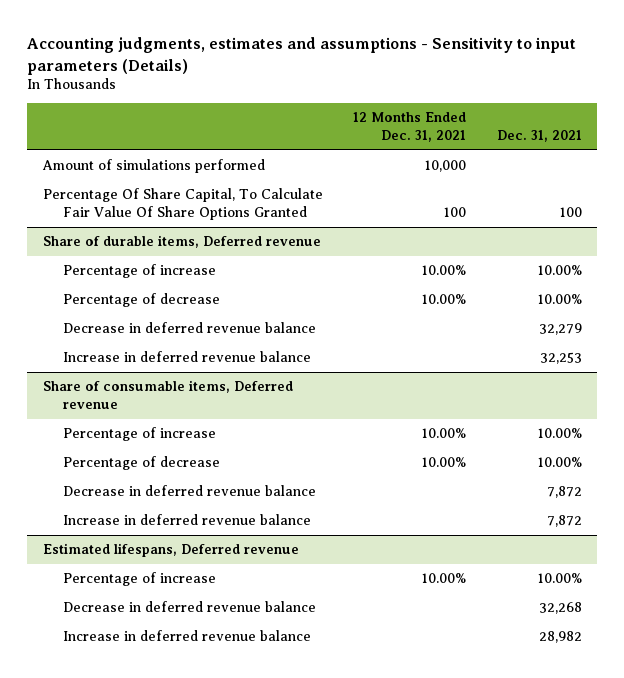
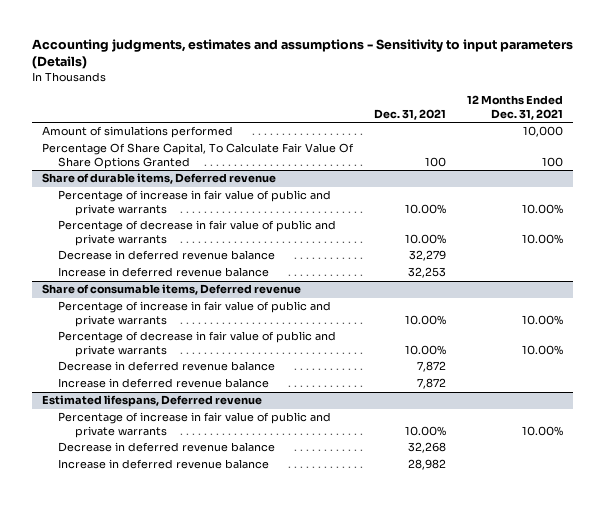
[62,264,216,279] Percentage of increase -> [58,190,332,216] Percentage of increase in fair value of public and private warrants
[62,293,220,308] Percentage of decrease -> [58,220,337,246] Percentage of decrease in fair value of public and private warrants
[62,427,216,442] Percentage of increase -> [58,301,332,327] Percentage of increase in fair value of public and private warrants
[62,456,220,471] Percentage of decrease -> [58,331,337,357] Percentage of decrease in fair value of public and private warrants
[62,572,216,587] Percentage of increase -> [58,412,332,438] Percentage of increase in fair value of public and private warrants

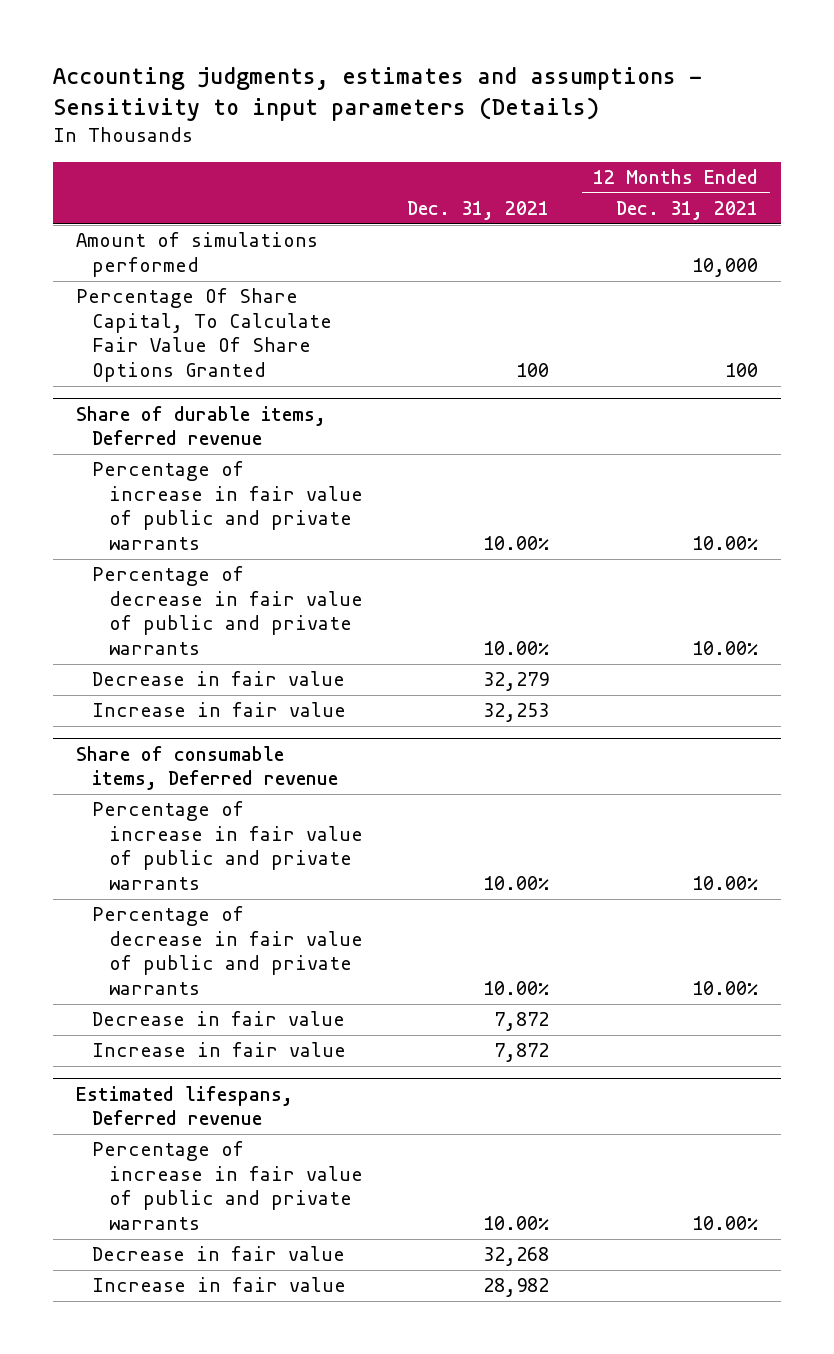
[58,250,276,261] Decrease in deferred revenue balance -> [92,671,346,687] Decrease in fair value
[58,267,270,278] Increase in deferred revenue balance -> [92,702,347,718] Increase in fair value
[58,361,276,372] Decrease in deferred revenue balance -> [92,1011,346,1027] Decrease in fair value
[58,378,270,389] Increase in deferred revenue balance -> [92,1042,347,1058] Increase in fair value
[58,442,276,453] Decrease in deferred revenue balance -> [92,1246,346,1262] Decrease in fair value
[58,459,270,470] Increase in deferred revenue balance -> [92,1277,347,1293] Increase in fair value

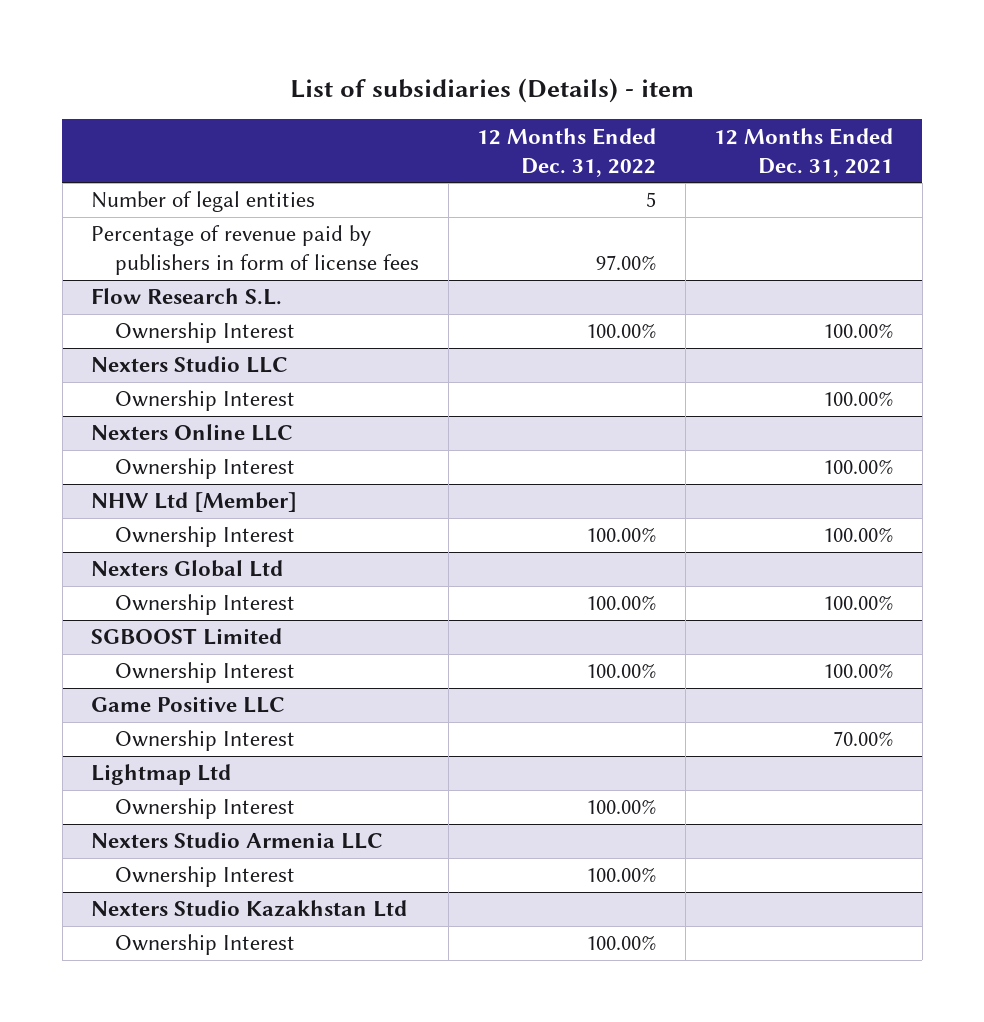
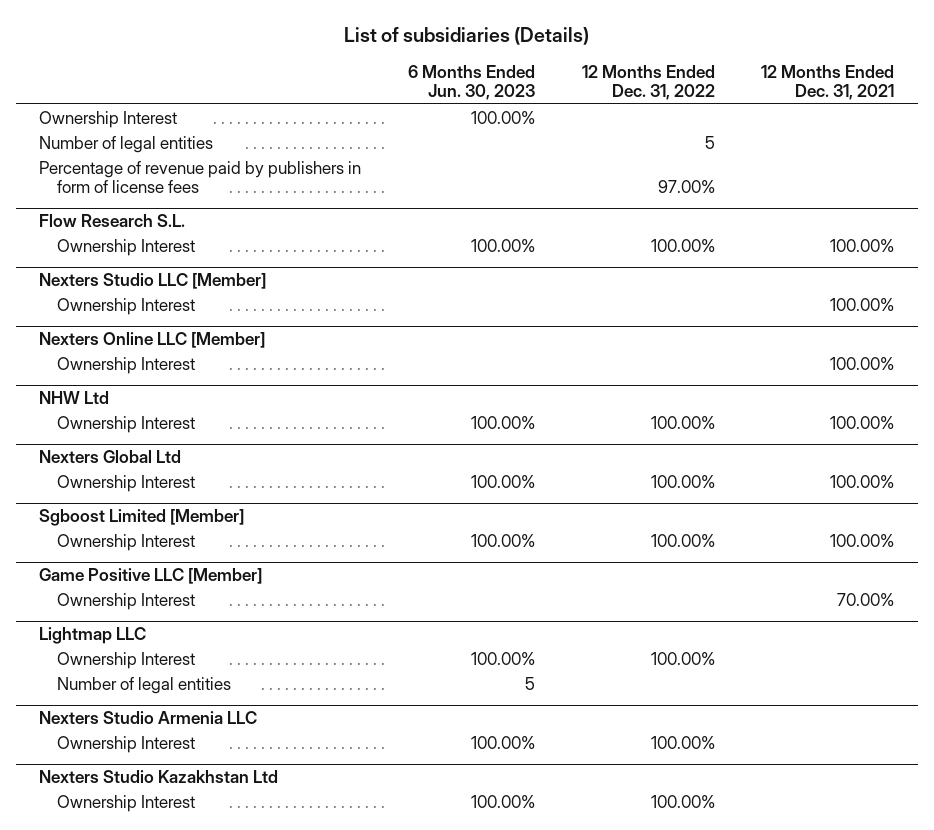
[290,77,695,103] List of subsidiaries (Details) - item -> [343,27,589,46] List of subsidiaries (Details)
none -> [407,64,535,101] 6 Months Ended Jun. 30, 2023
none -> [39,110,178,128] Ownership Interest
[91,356,289,374] Nexters Studio LLC -> [39,273,267,290] Nexters Studio LLC [Member]
[91,424,294,442] Nexters Online LLC -> [39,332,266,349] Nexters Online LLC [Member]
[91,492,298,513] NHW Ltd [Member] -> [39,391,110,405] NHW Ltd
[91,628,283,646] SGBOOST Limited -> [39,509,245,527] Sgboost Limited [Member]
[91,696,286,714] Game Positive LLC -> [39,568,263,585] Game Positive LLC [Member]
[91,764,232,786] Lightmap Ltd -> [39,627,147,645] Lightmap LLC
none -> [57,676,232,694] Number of legal entities

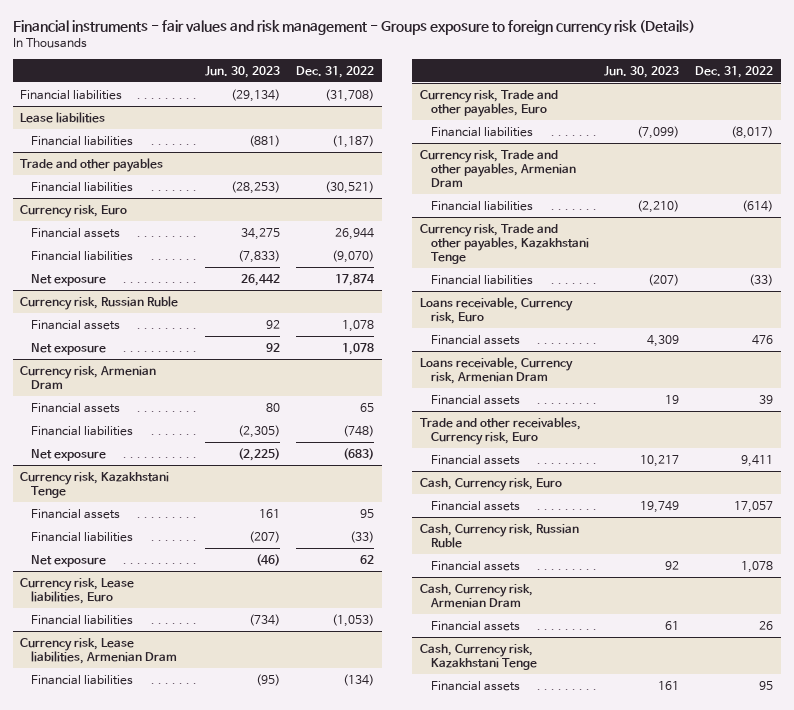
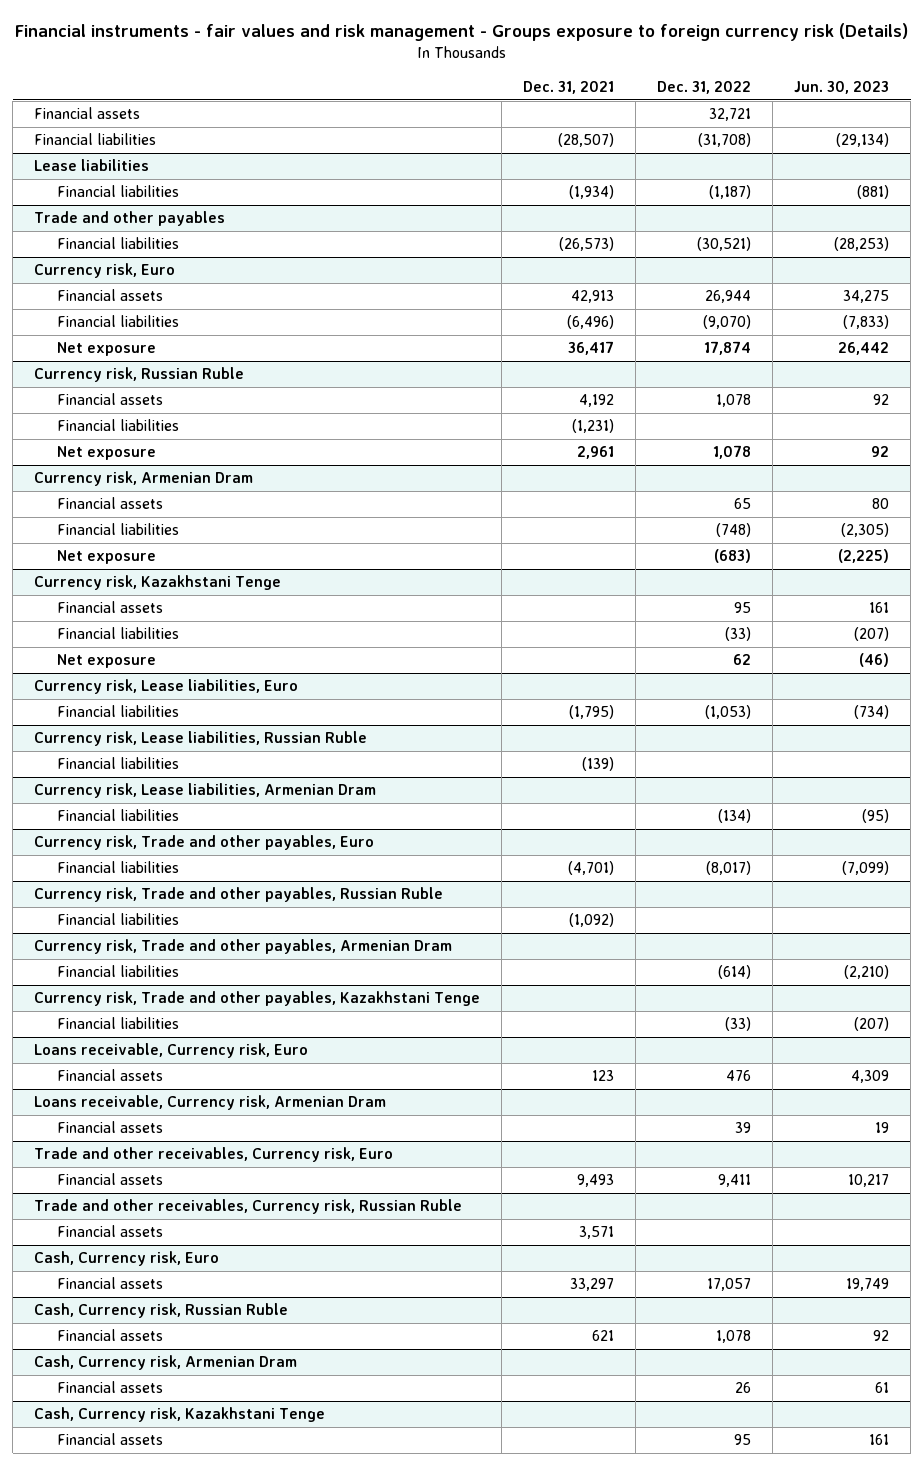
none -> [523,80,615,94] Dec. 31, 2021
none -> [34,107,141,120] Financial assets
none -> [56,419,179,432] Financial liabilities
none -> [34,731,368,747] Currency risk, Lease liabilities, Russian Ruble
none -> [56,757,179,770] Financial liabilities
none -> [34,887,444,903] Currency risk, Trade and other payables, Russian Ruble
none -> [56,913,179,926] Financial liabilities
none -> [34,1199,463,1215] Trade and other receivables, Currency risk, Russian Ruble
none -> [56,1225,163,1238] Financial assets

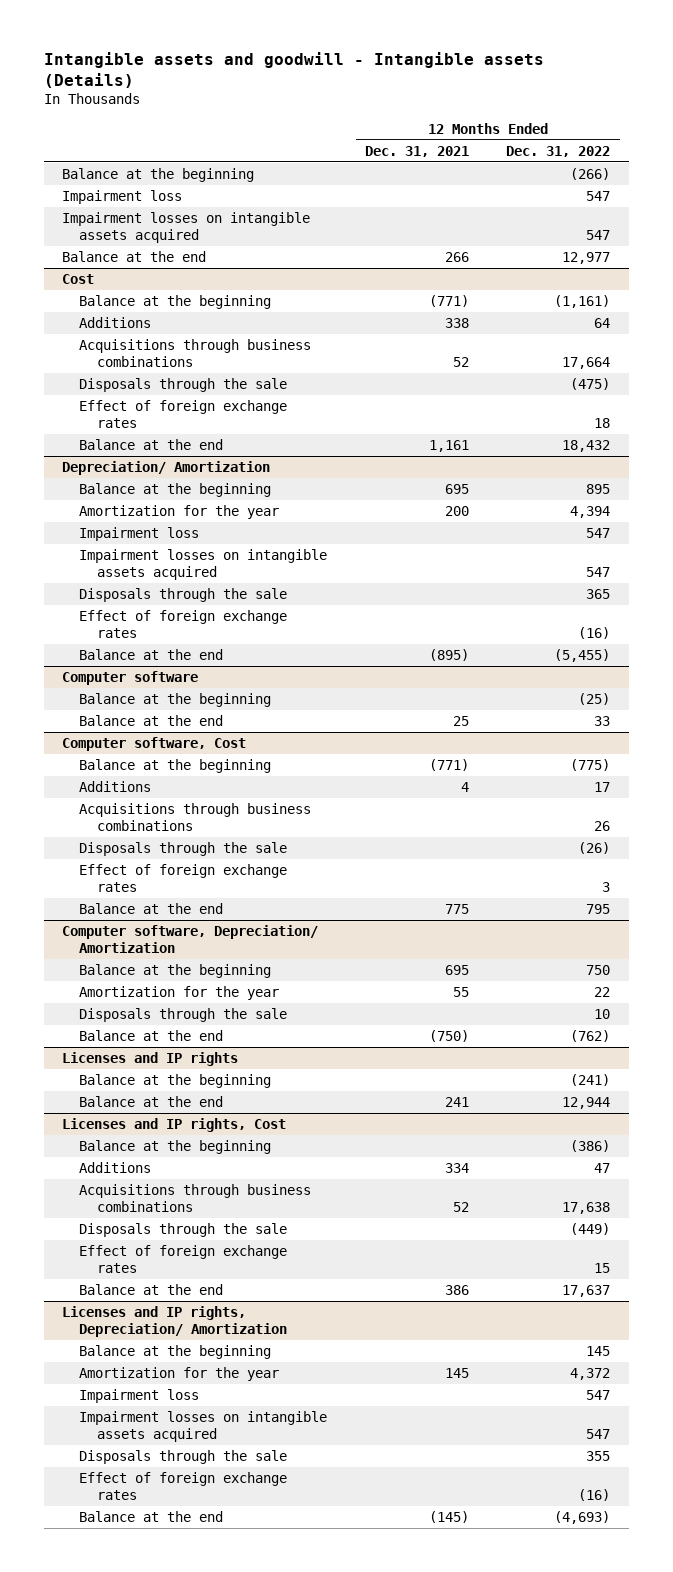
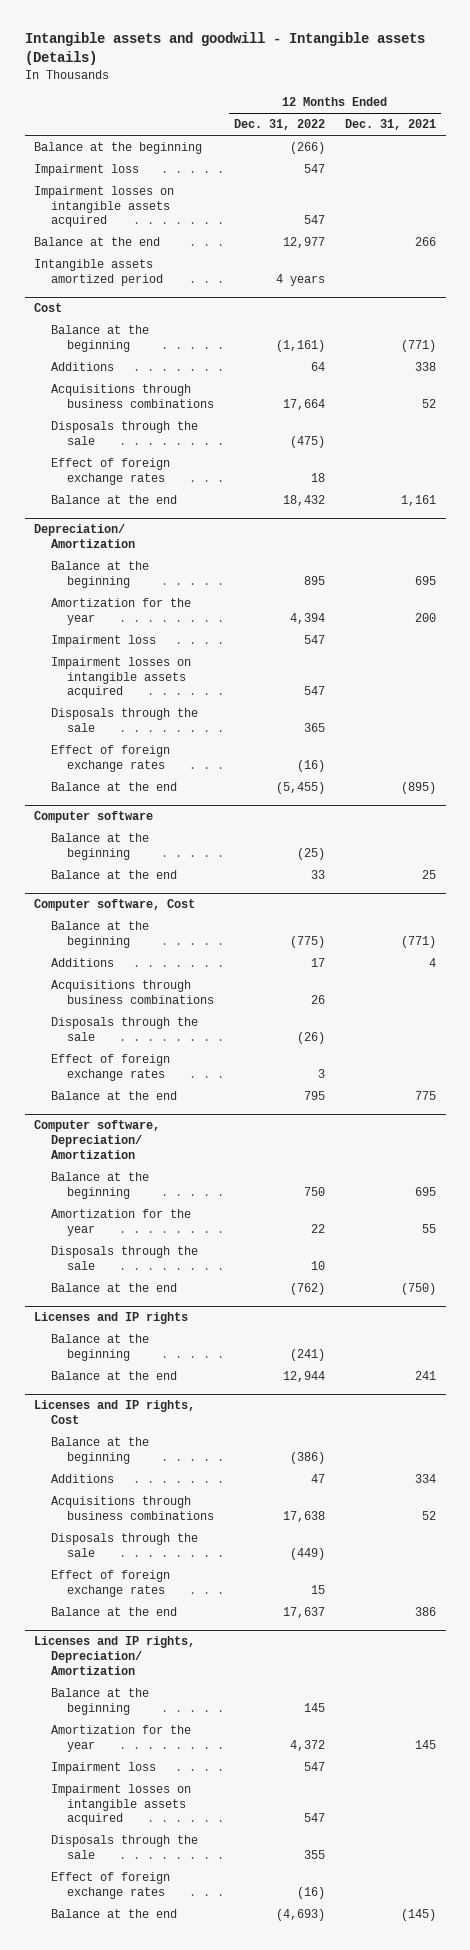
none -> [34,259,163,286] Intangible assets amortized period

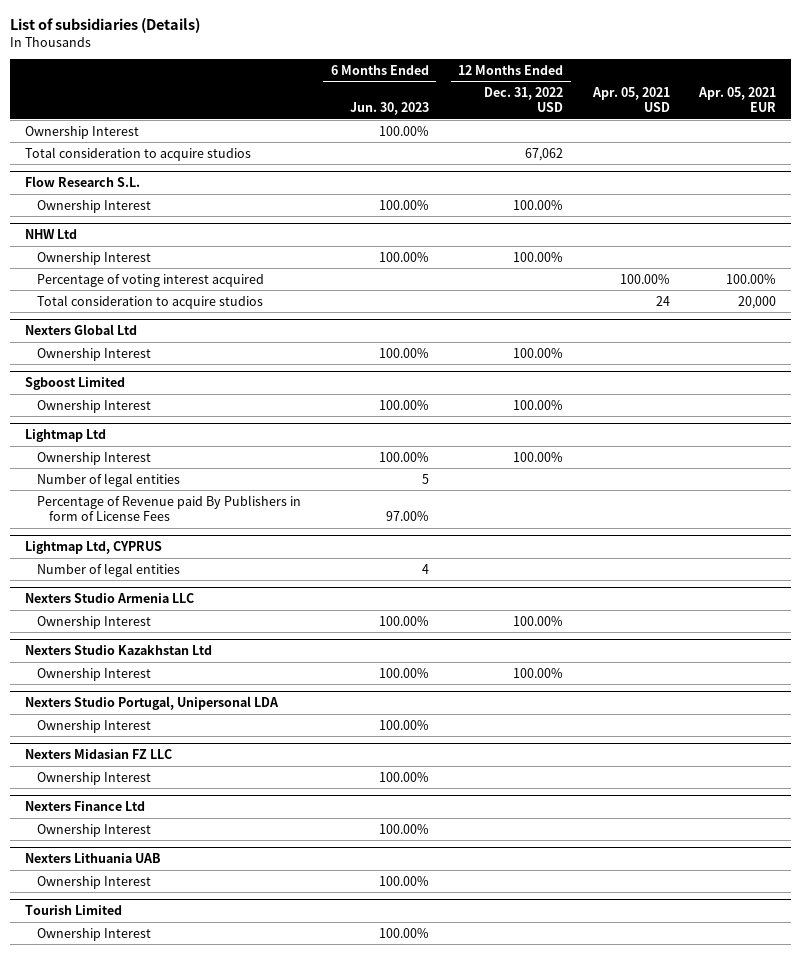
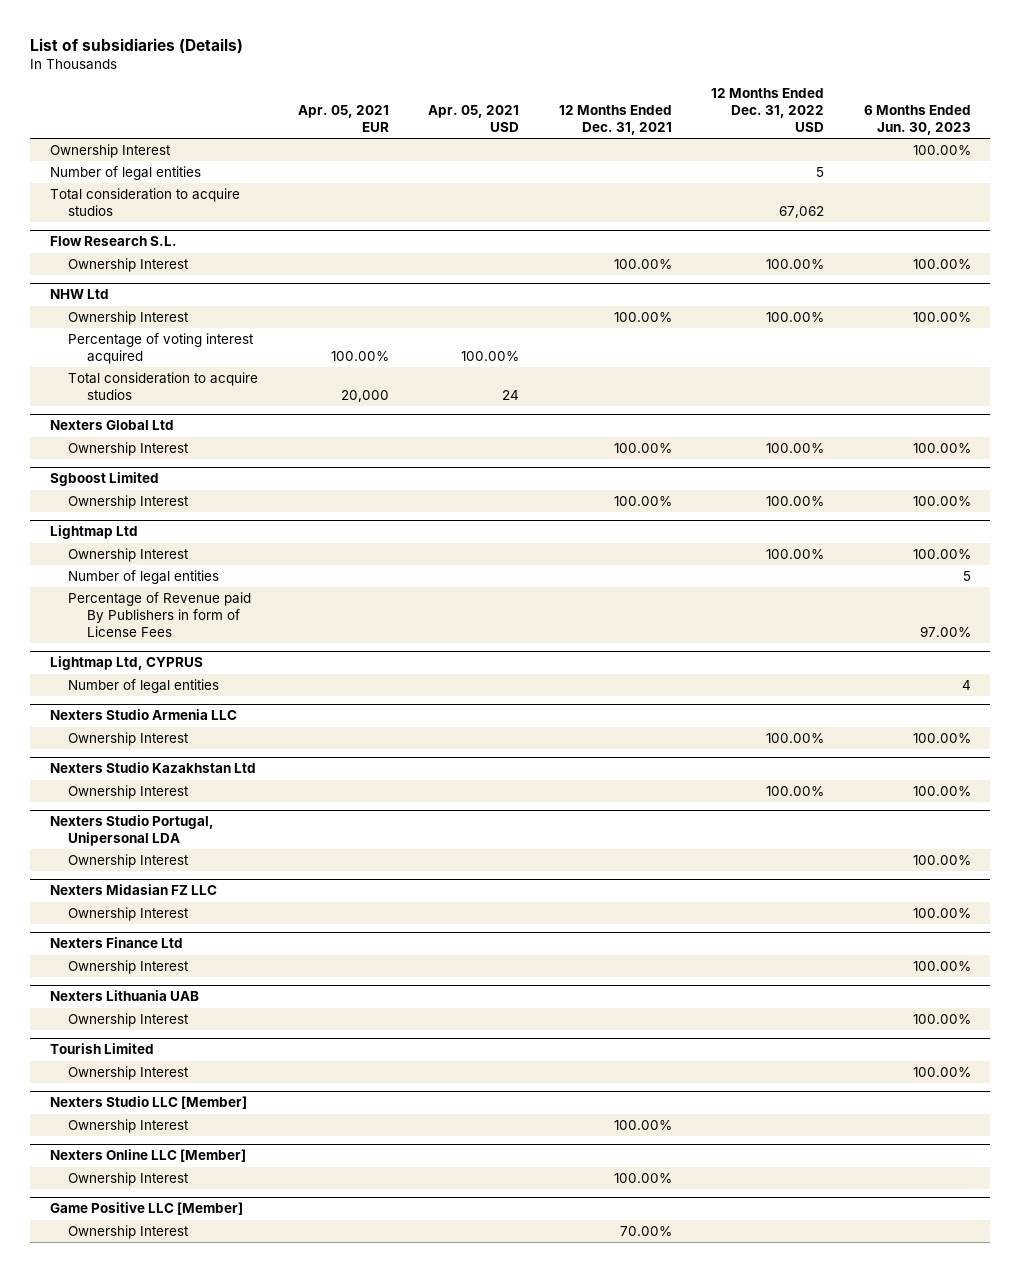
none -> [558,105,672,135] 12 Months Ended Dec. 31, 2021
none -> [49,166,201,181] Number of legal entities
none -> [49,1096,247,1110] Nexters Studio LLC [Member]
none -> [68,1119,190,1134] Ownership Interest
none -> [49,1149,246,1163] Nexters Online LLC [Member]
none -> [68,1172,190,1187] Ownership Interest
none -> [49,1202,243,1216] Game Positive LLC [Member]
none -> [68,1225,190,1240] Ownership Interest

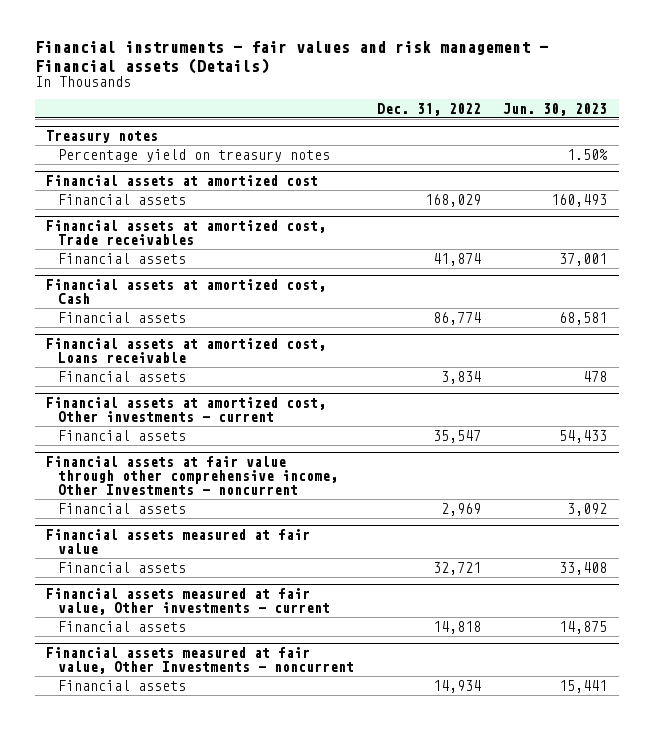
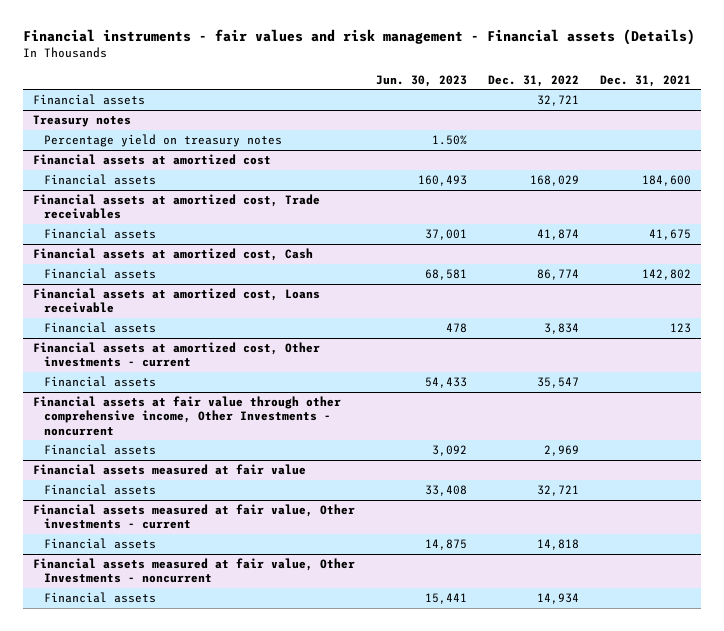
none -> [599,74,691,87] Dec. 31, 2021
none -> [33,94,146,106] Financial assets

